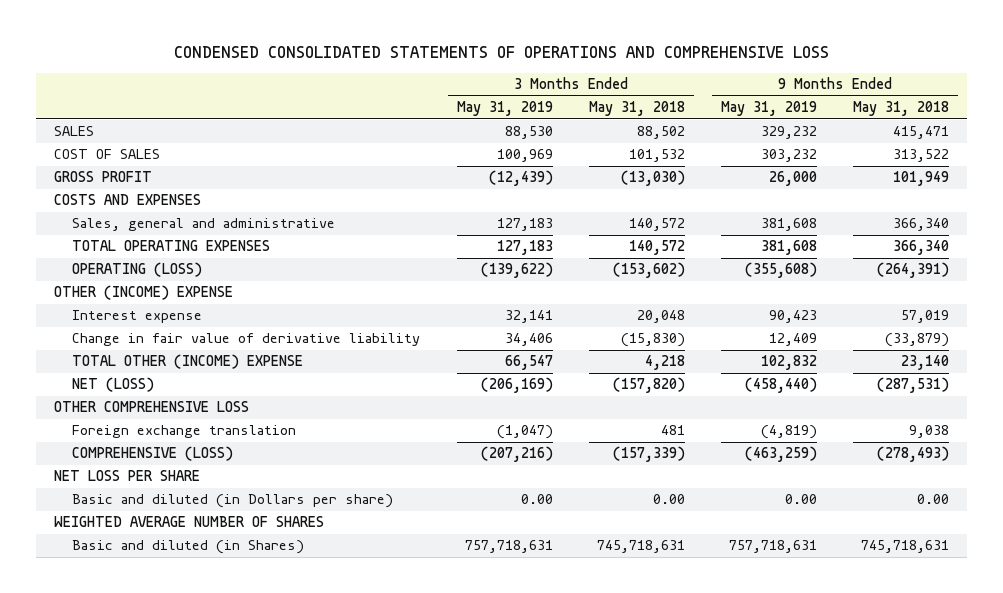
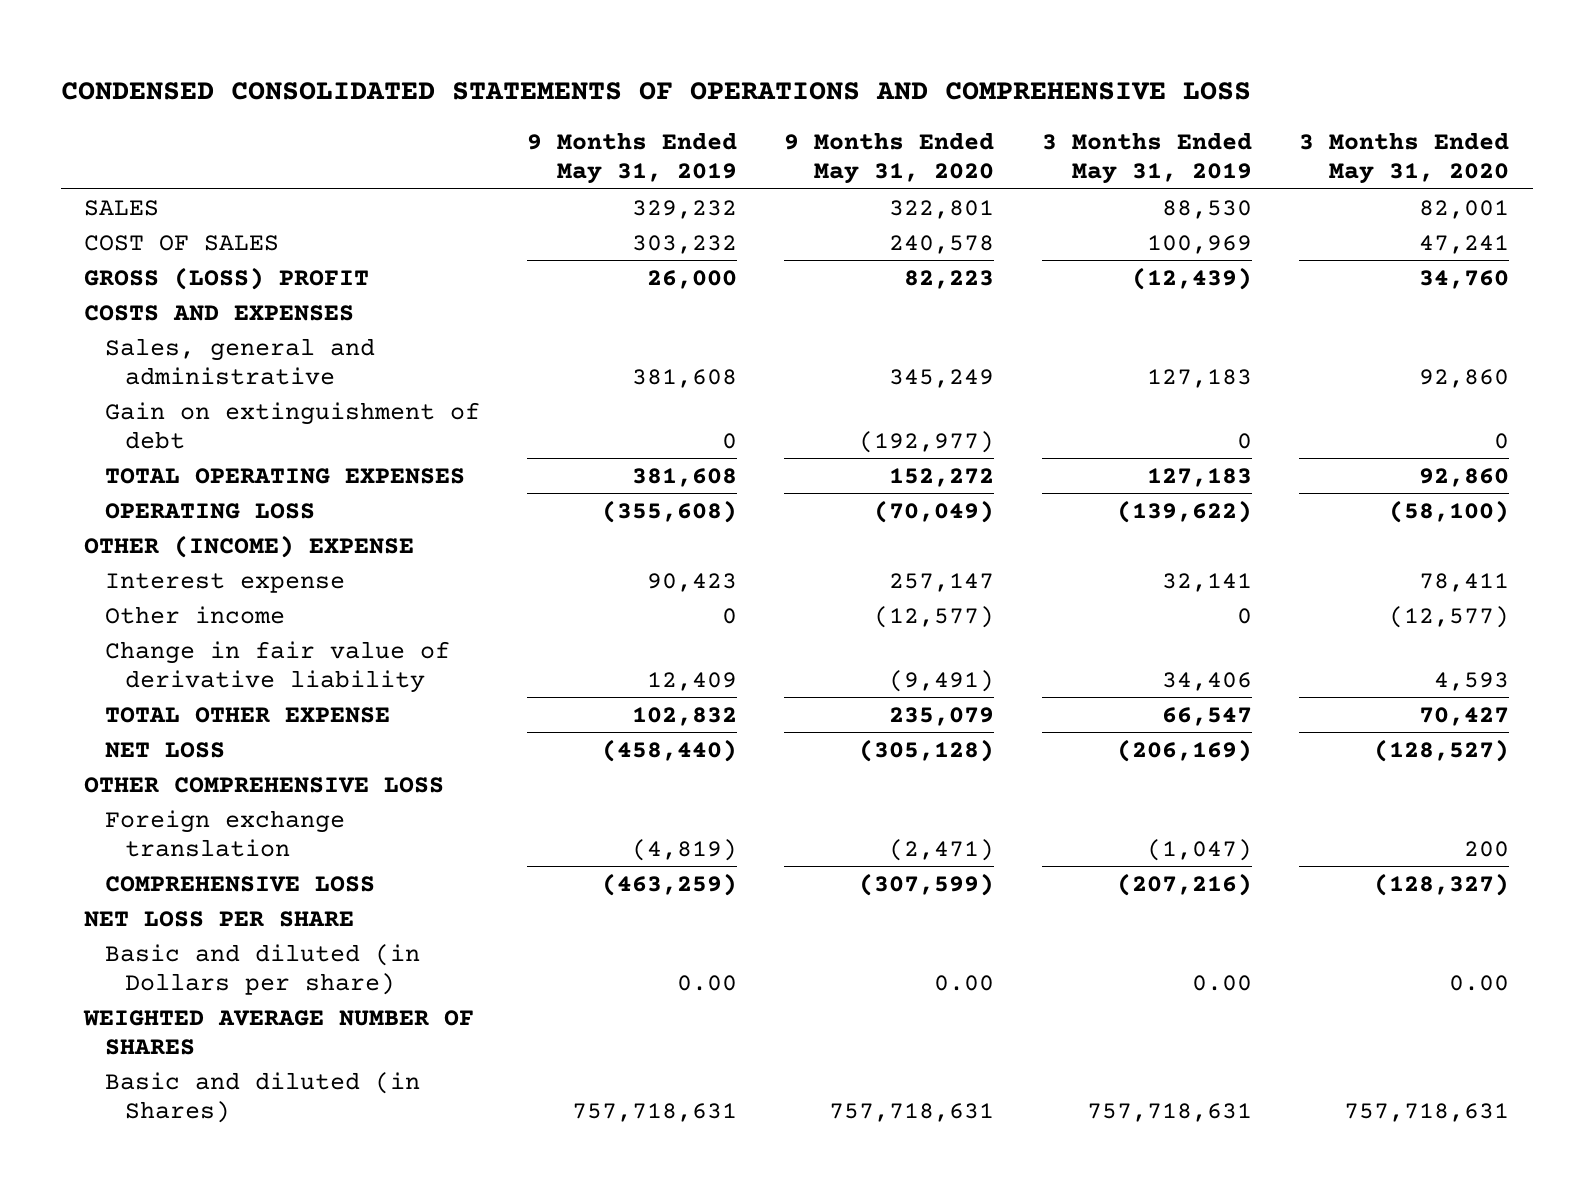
[588,101,685,117] May 31, 2018 -> none
[853,101,950,117] May 31, 2018 -> none
none -> [784,131,995,185] 9 Months Ended May 31, 2020
none -> [1299,131,1510,185] 3 Months Ended May 31, 2020
[54,171,153,183] GROSS PROFIT -> [84,266,370,290] GROSS (LOSS) PROFIT
none -> [104,401,480,450] Gain on extinguishment of debt
[72,262,203,278] OPERATING (LOSS) -> [104,502,315,519] OPERATING LOSS
none -> [104,605,285,624] Other income
[72,354,304,370] TOTAL OTHER (INCOME) EXPENSE -> [104,706,390,723] TOTAL OTHER EXPENSE
[72,377,155,393] NET (LOSS) -> [104,741,225,758] NET LOSS
[72,446,234,462] COMPREHENSIVE (LOSS) -> [104,875,375,892] COMPREHENSIVE LOSS

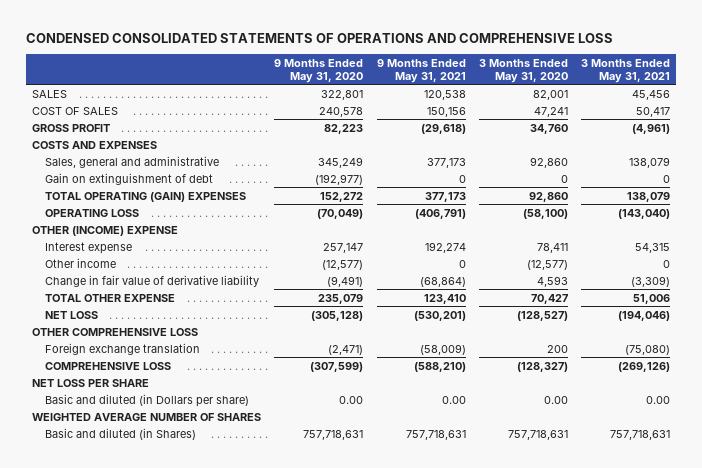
[526,131,737,185] 9 Months Ended May 31, 2019 -> none
[1041,131,1252,185] 3 Months Ended May 31, 2019 -> none
none -> [376,58,466,83] 9 Months Ended May 31, 2021
none -> [580,58,670,83] 3 Months Ended May 31, 2021
[84,266,370,290] GROSS (LOSS) PROFIT -> [32,123,111,132] GROSS PROFIT
[104,467,465,484] TOTAL OPERATING EXPENSES -> [45,191,247,202] TOTAL OPERATING (GAIN) EXPENSES

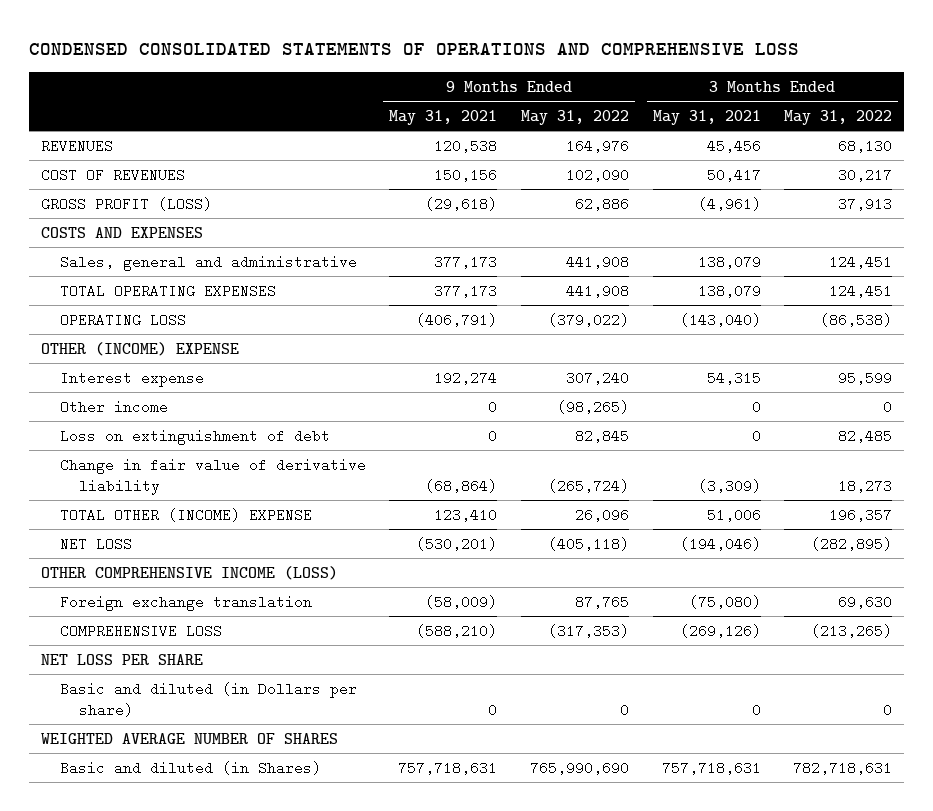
[274,58,364,83] 9 Months Ended May 31, 2020 -> none
[478,58,568,83] 3 Months Ended May 31, 2020 -> none
none -> [520,110,629,126] May 31, 2022
none -> [784,110,893,126] May 31, 2022
[32,89,68,98] SALES -> [40,138,113,153] REVENUES
[32,106,119,115] COST OF SALES -> [40,167,185,182] COST OF REVENUES
[32,123,111,132] GROSS PROFIT -> [40,196,212,211] GROSS PROFIT (LOSS)
[45,172,214,185] Gain on extinguishment of debt -> none
[45,191,247,202] TOTAL OPERATING (GAIN) EXPENSES -> [59,283,276,298] TOTAL OPERATING EXPENSES
none -> [59,428,330,445] Loss on extinguishment of debt
[45,293,176,302] TOTAL OTHER EXPENSE -> [59,507,312,522] TOTAL OTHER (INCOME) EXPENSE
[32,327,199,336] OTHER COMPREHENSIVE LOSS -> [40,565,338,580] OTHER COMPREHENSIVE INCOME (LOSS)
[441,395,466,404] 0.00 -> [488,703,498,718] 0
[645,395,670,404] 0.00 -> [751,703,761,718] 0

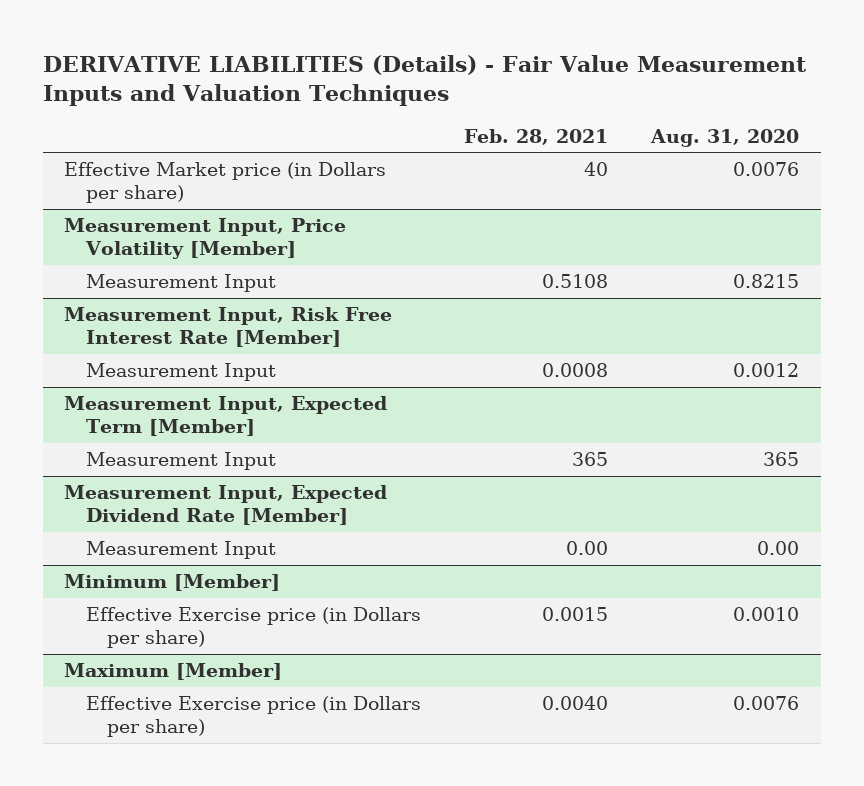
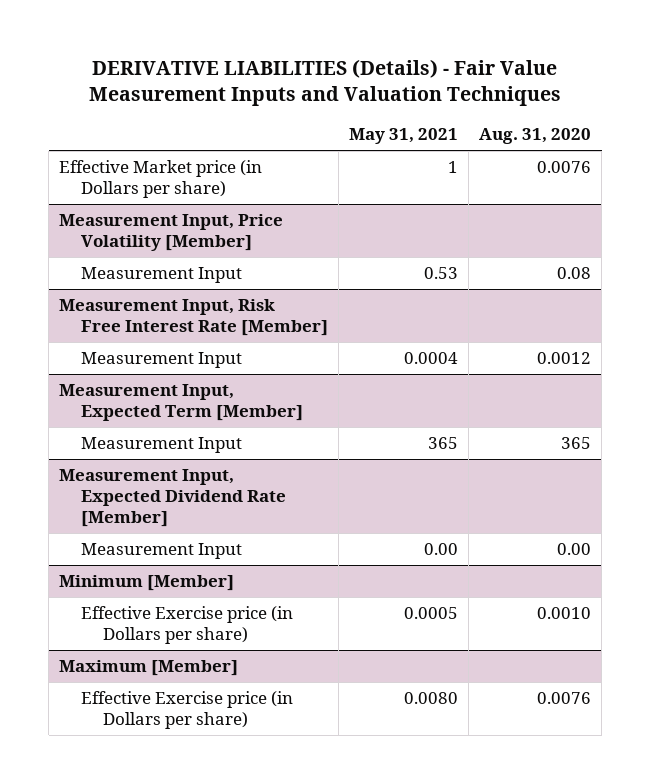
[463,128,608,145] Feb. 28, 2021 -> none
none -> [349,128,459,145] May 31, 2021
[733,274,800,289] 0.8215 -> [557,267,592,280] 0.08

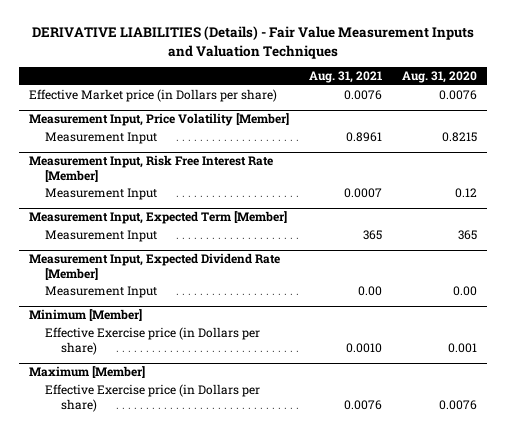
[349,128,459,145] May 31, 2021 -> none
none -> [308,71,382,84] Aug. 31, 2021
[557,267,592,280] 0.08 -> [441,131,477,142] 0.8215
[537,352,592,365] 0.0012 -> [454,187,477,198] 0.12
[537,607,592,620] 0.0010 -> [447,342,477,353] 0.001

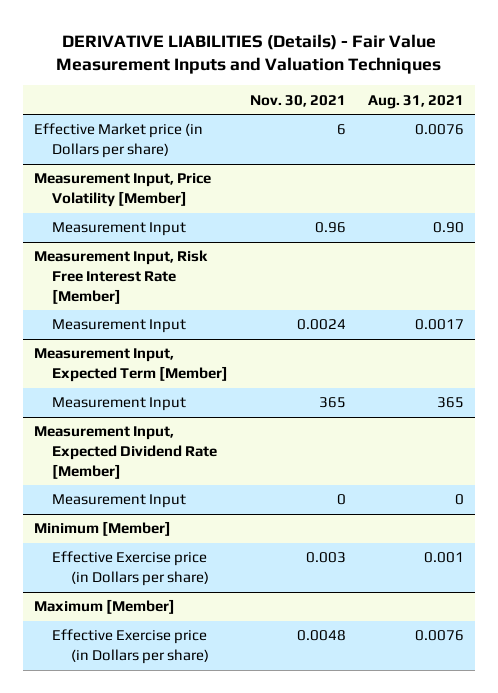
[401,71,477,84] Aug. 31, 2020 -> none
none -> [250,94,347,107] Nov. 30, 2021
[345,131,382,142] 0.8961 -> [433,222,465,234] 0.90
[343,187,382,198] 0.0007 -> [415,319,465,331] 0.0017
[357,285,382,296] 0.00 -> [455,494,465,506] 0
[345,342,382,353] 0.0010 -> [424,552,465,564] 0.001

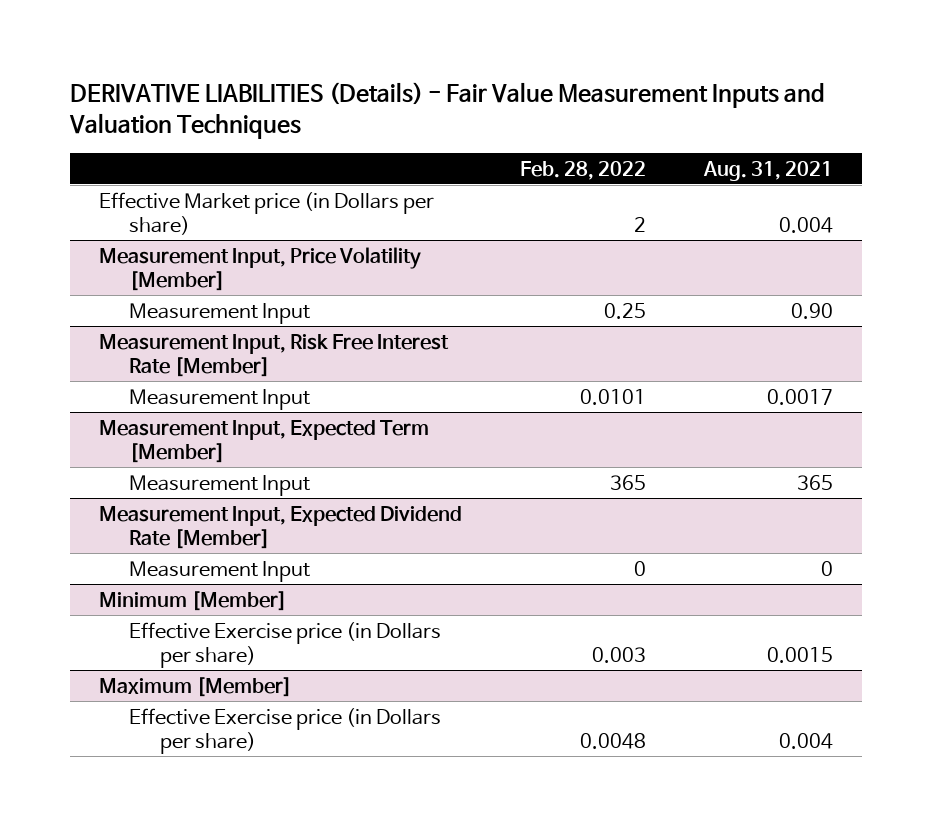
[250,94,347,107] Nov. 30, 2021 -> none
none -> [519,160,646,180] Feb. 28, 2022
[415,124,465,136] 0.0076 -> [778,216,833,233] 0.004
[424,552,465,564] 0.001 -> [766,646,833,663] 0.0015
[415,630,465,642] 0.0076 -> [778,732,833,749] 0.004

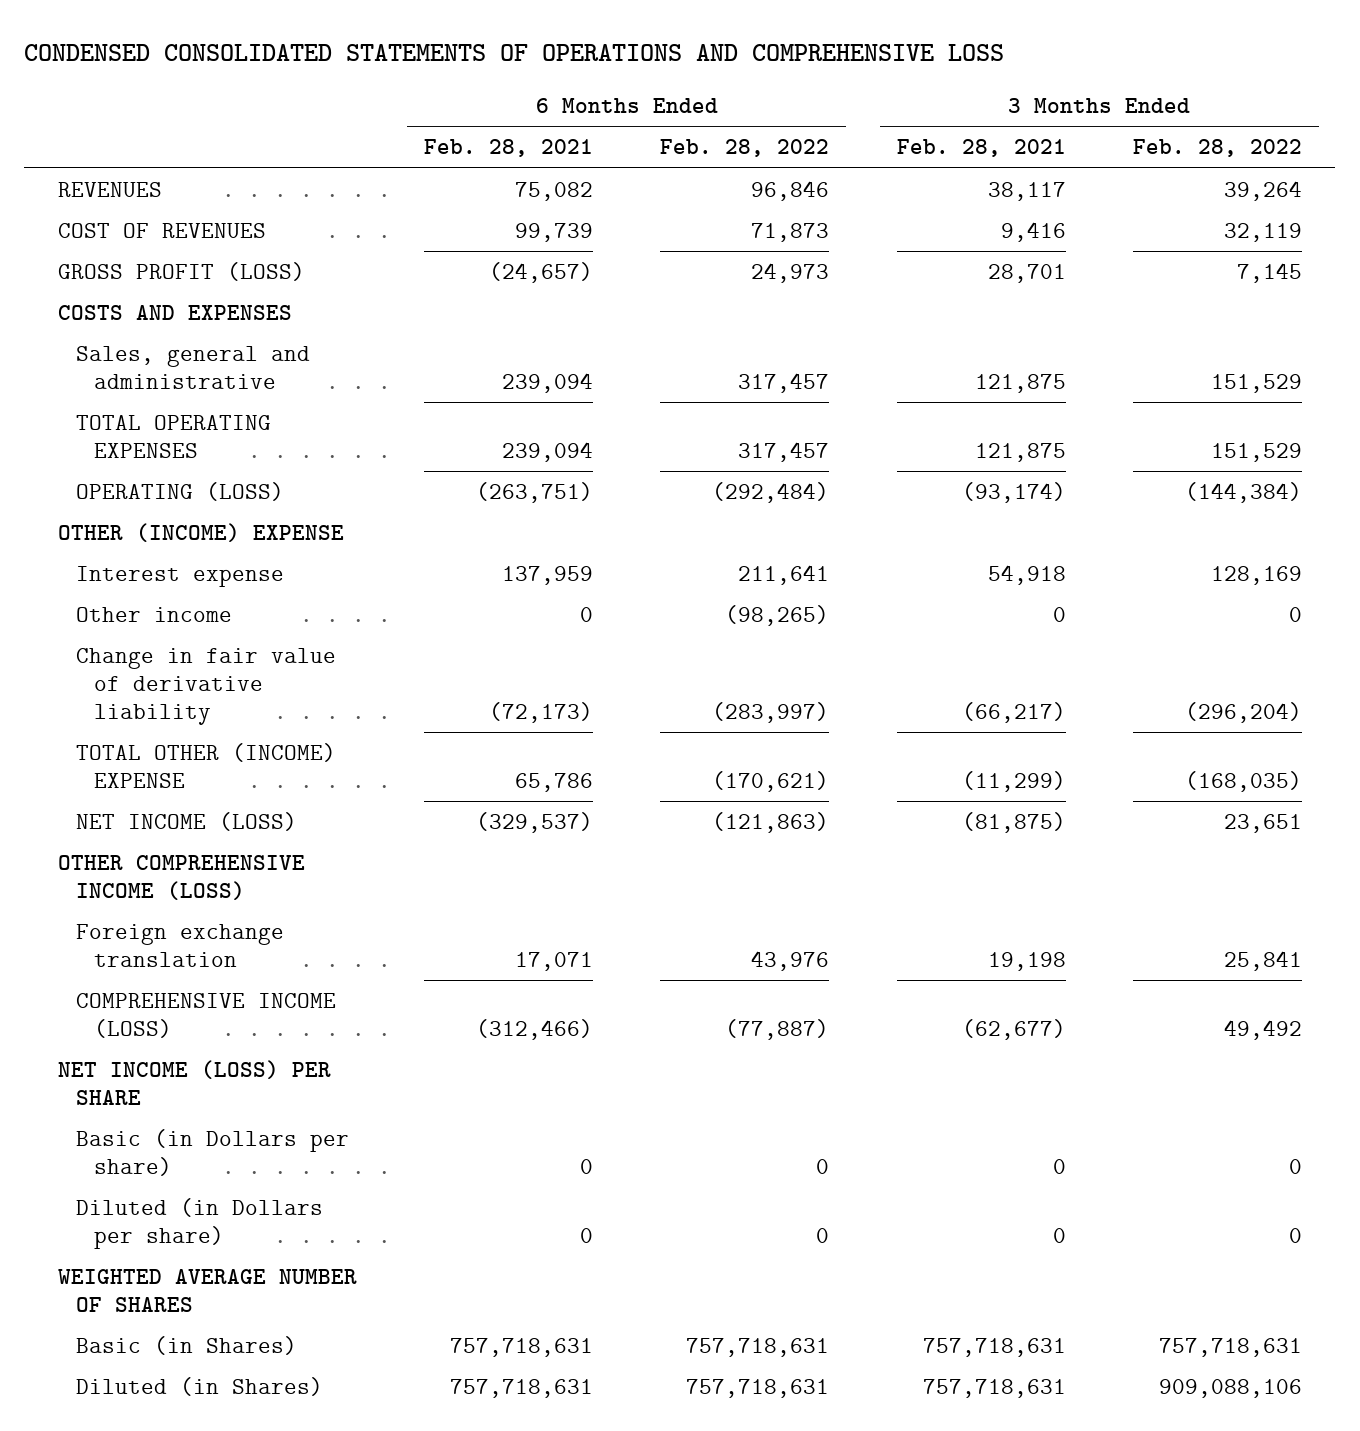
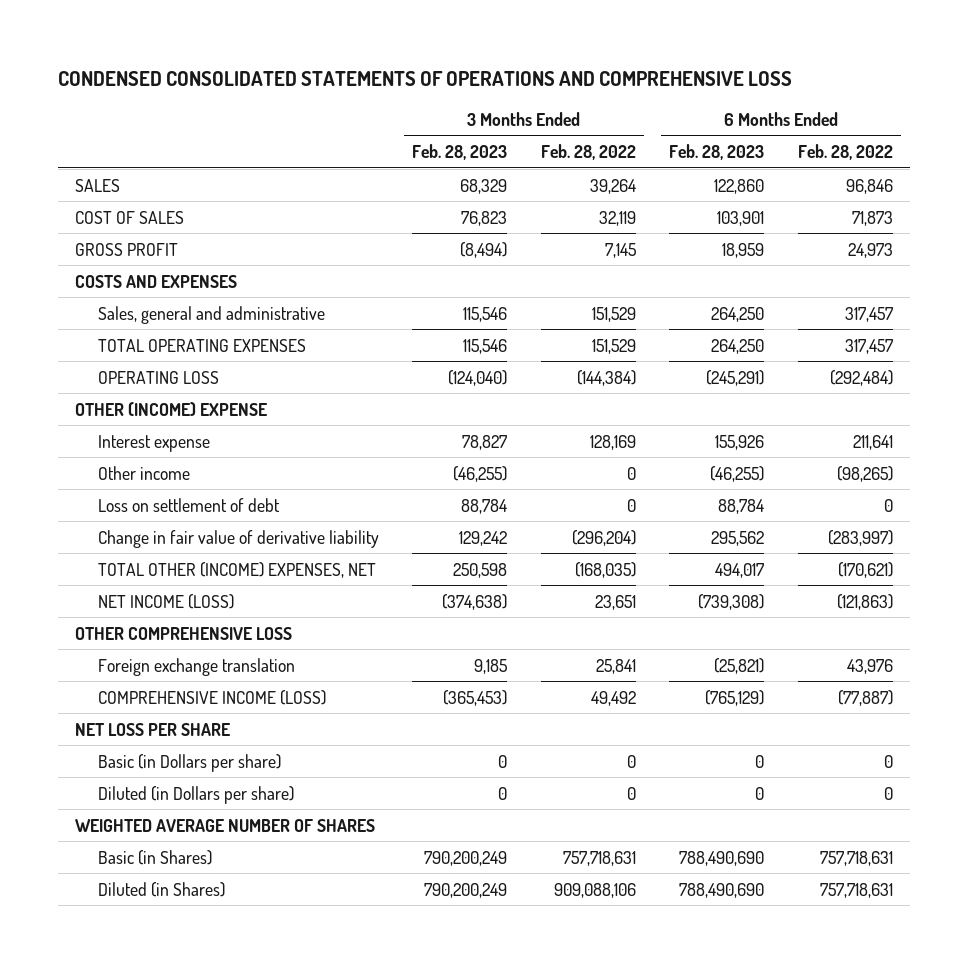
[424,139,594,158] Feb. 28, 2021 -> none
[896,139,1066,158] Feb. 28, 2021 -> none
none -> [412,144,508,161] Feb. 28, 2023
none -> [669,144,765,161] Feb. 28, 2023
[57,181,162,197] REVENUES -> [74,178,120,192] SALES
[57,222,266,238] COST OF REVENUES -> [74,210,184,224] COST OF SALES
[57,261,305,281] GROSS PROFIT (LOSS) -> [74,242,178,256] GROSS PROFIT
[76,481,285,501] OPERATING (LOSS) -> [97,370,219,384] OPERATING LOSS
none -> [97,497,280,512] Loss on settlement of debt
[76,742,337,788] TOTAL OTHER (INCOME) EXPENSE -> [97,561,376,578] TOTAL OTHER (INCOME) EXPENSES, NET
[57,854,305,900] OTHER COMPREHENSIVE INCOME (LOSS) -> [74,626,292,640] OTHER COMPREHENSIVE LOSS
[57,1059,331,1105] NET INCOME (LOSS) PER SHARE -> [74,722,230,736] NET LOSS PER SHARE

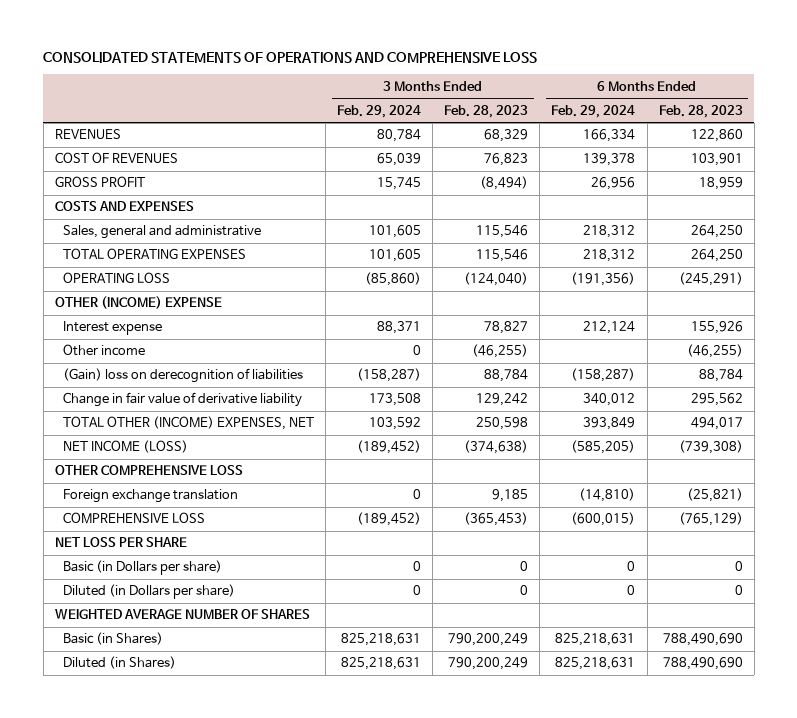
[58,70,793,86] CONDENSED CONSOLIDATED STATEMENTS OF OPERATIONS AND COMPREHENSIVE LOSS -> [43,52,538,64] CONSOLIDATED STATEMENTS OF OPERATIONS AND COMPREHENSIVE LOSS
[540,144,636,161] Feb. 28, 2022 -> none
[797,144,893,161] Feb. 28, 2022 -> none
none -> [337,104,422,118] Feb. 29, 2024
none -> [551,104,636,118] Feb. 29, 2024
[74,178,120,192] SALES -> [54,129,121,140] REVENUES
[74,210,184,224] COST OF SALES -> [54,152,178,164] COST OF REVENUES
[97,497,280,512] Loss on settlement of debt -> [63,368,304,384] (Gain) loss on derecognition of liabilities
[97,689,326,705] COMPREHENSIVE INCOME (LOSS) -> [63,512,206,525] COMPREHENSIVE LOSS

